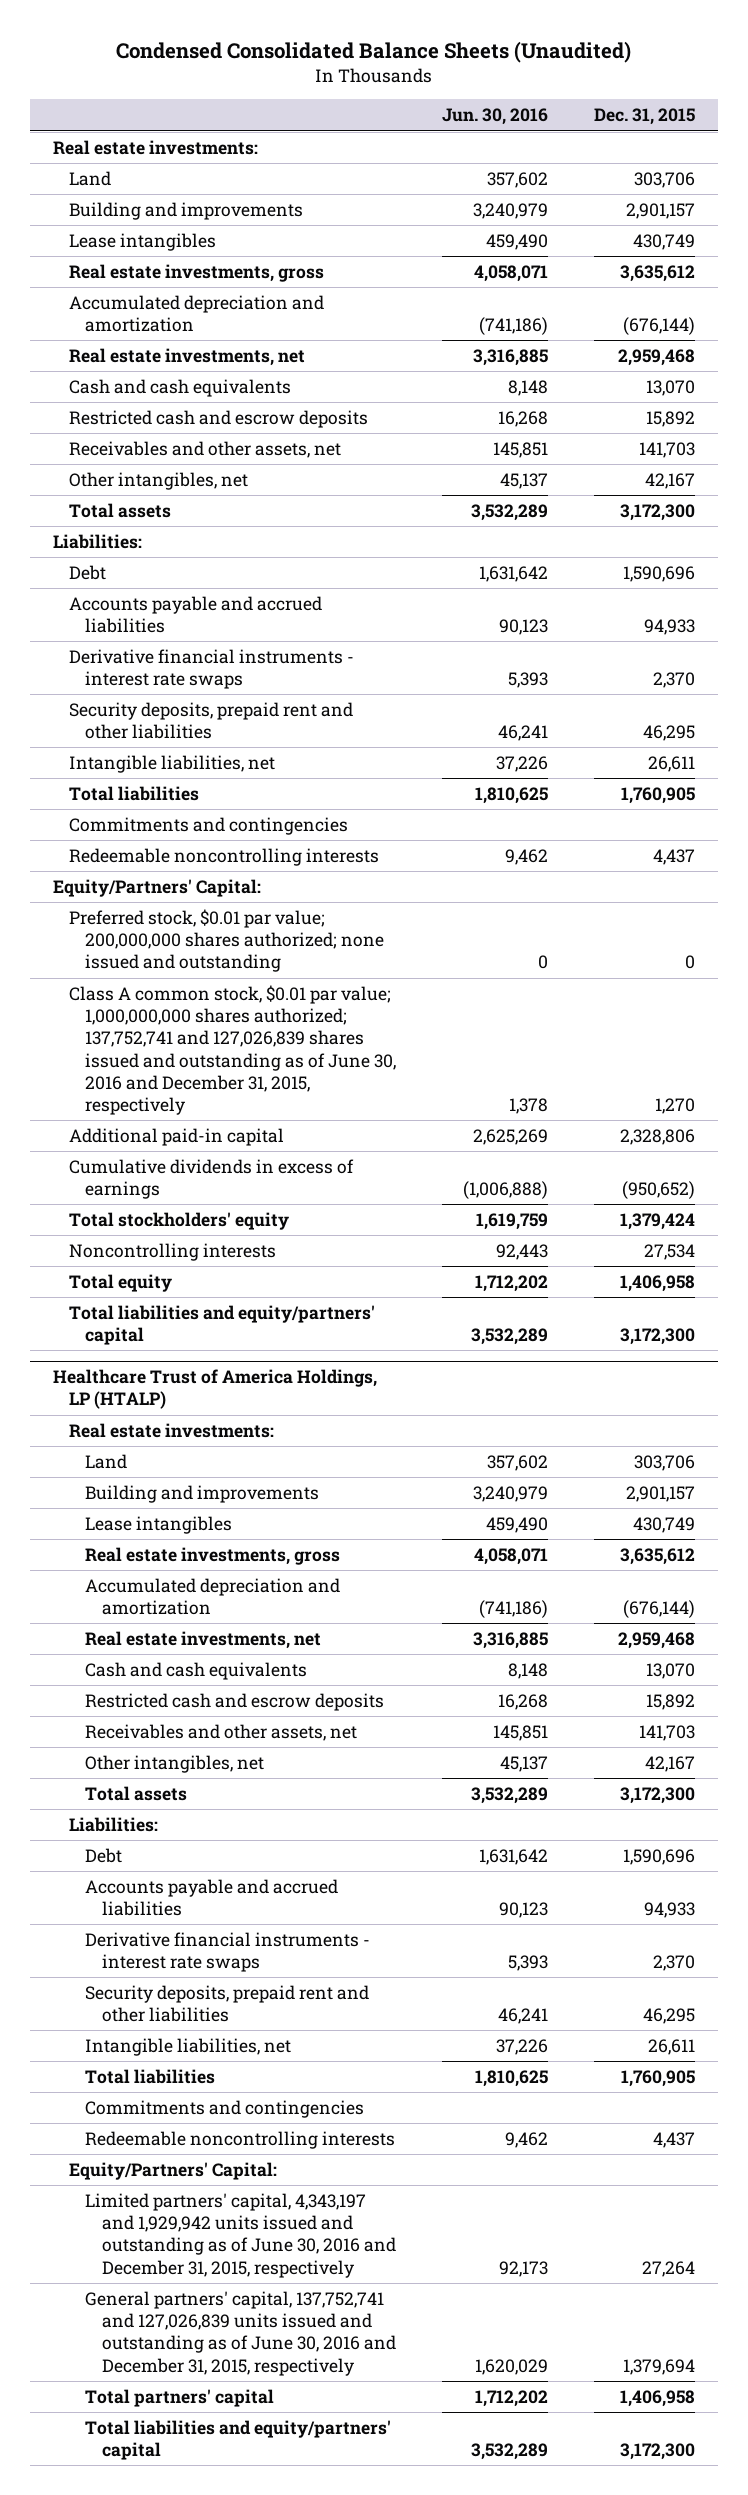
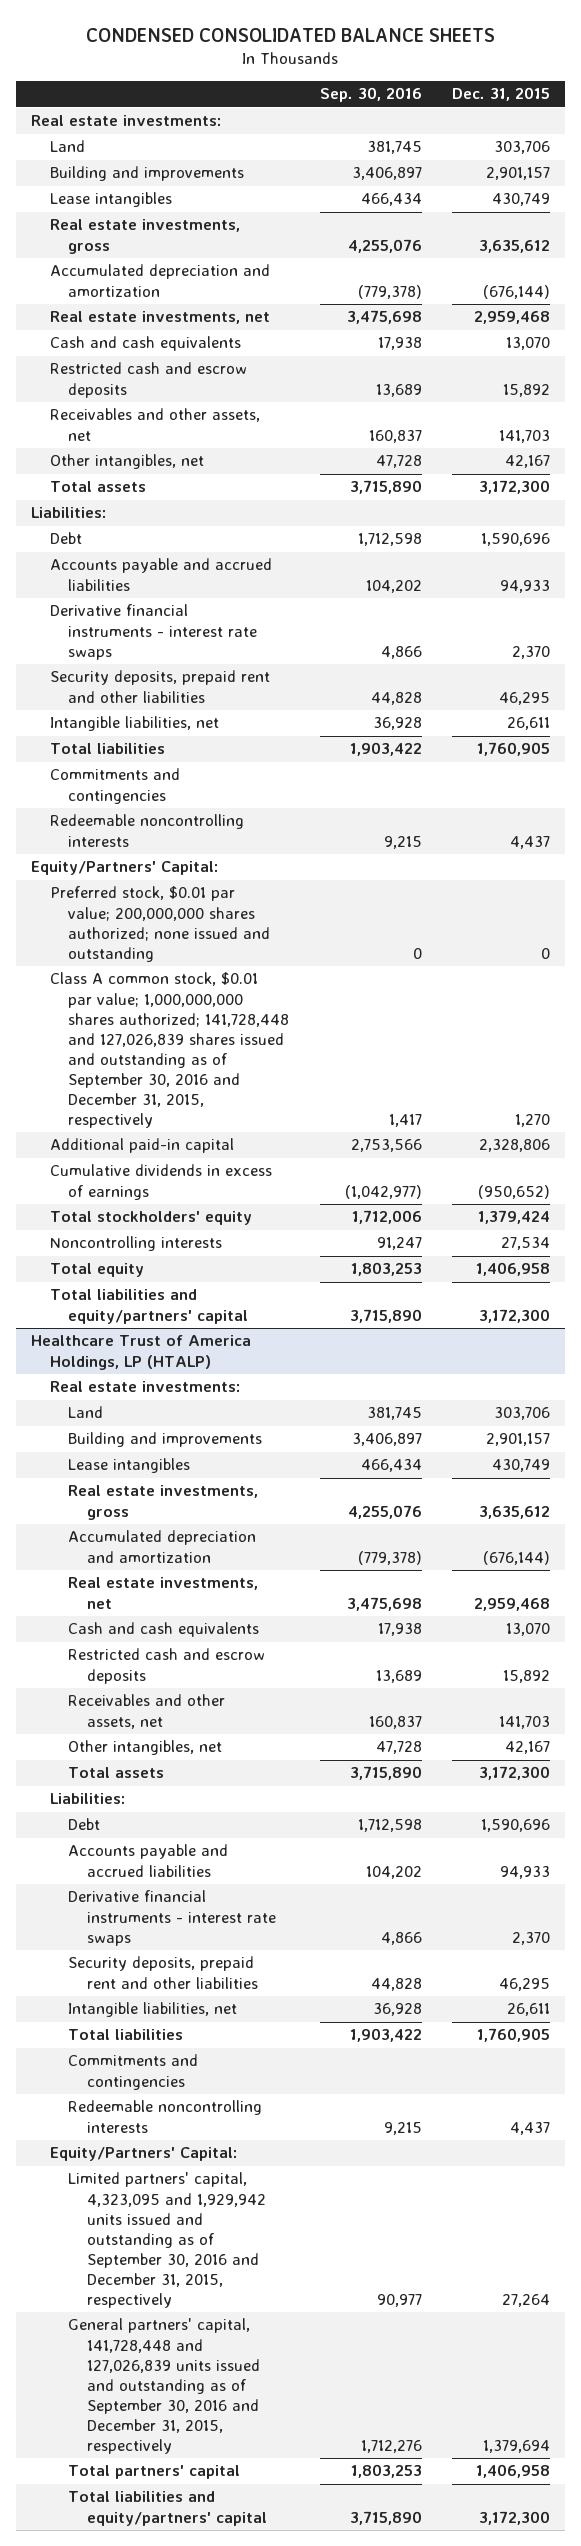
[115,40,631,63] Condensed Consolidated Balance Sheets (Unaudited) -> [86,27,496,42] CONDENSED CONSOLIDATED BALANCE SHEETS
[442,108,549,126] Jun. 30, 2016 -> none
none -> [319,87,422,103] Sep. 30, 2016
[69,984,397,1116] Class A common stock, $0.01 par value; 1,000,000,000 shares authorized; 137,752,741 and 127,026,839 shares issued and outstanding as of June 30, 2016 and December 31, 2015, respectively -> [49,972,290,1129] Class A common stock, $0.01 par value; 1,000,000,000 shares authorized; 141,728,448 and 127,026,839 shares issued and outstanding as of September 30, 2016 and December 31, 2015, respectively
[85,2192,396,2278] Limited partners' capital, 4,343,197 and 1,929,942 units issued and outstanding as of June 30, 2016 and December 31, 2015, respectively -> [68,2172,267,2309] Limited partners' capital, 4,323,095 and 1,929,942 units issued and outstanding as of September 30, 2016 and December 31, 2015, respectively
[85,2290,396,2376] General partners' capital, 137,752,741 and 127,026,839 units issued and outstanding as of June 30, 2016 and December 31, 2015, respectively -> [68,2318,261,2455] General partners' capital, 141,728,448 and 127,026,839 units issued and outstanding as of September 30, 2016 and December 31, 2015, respectively

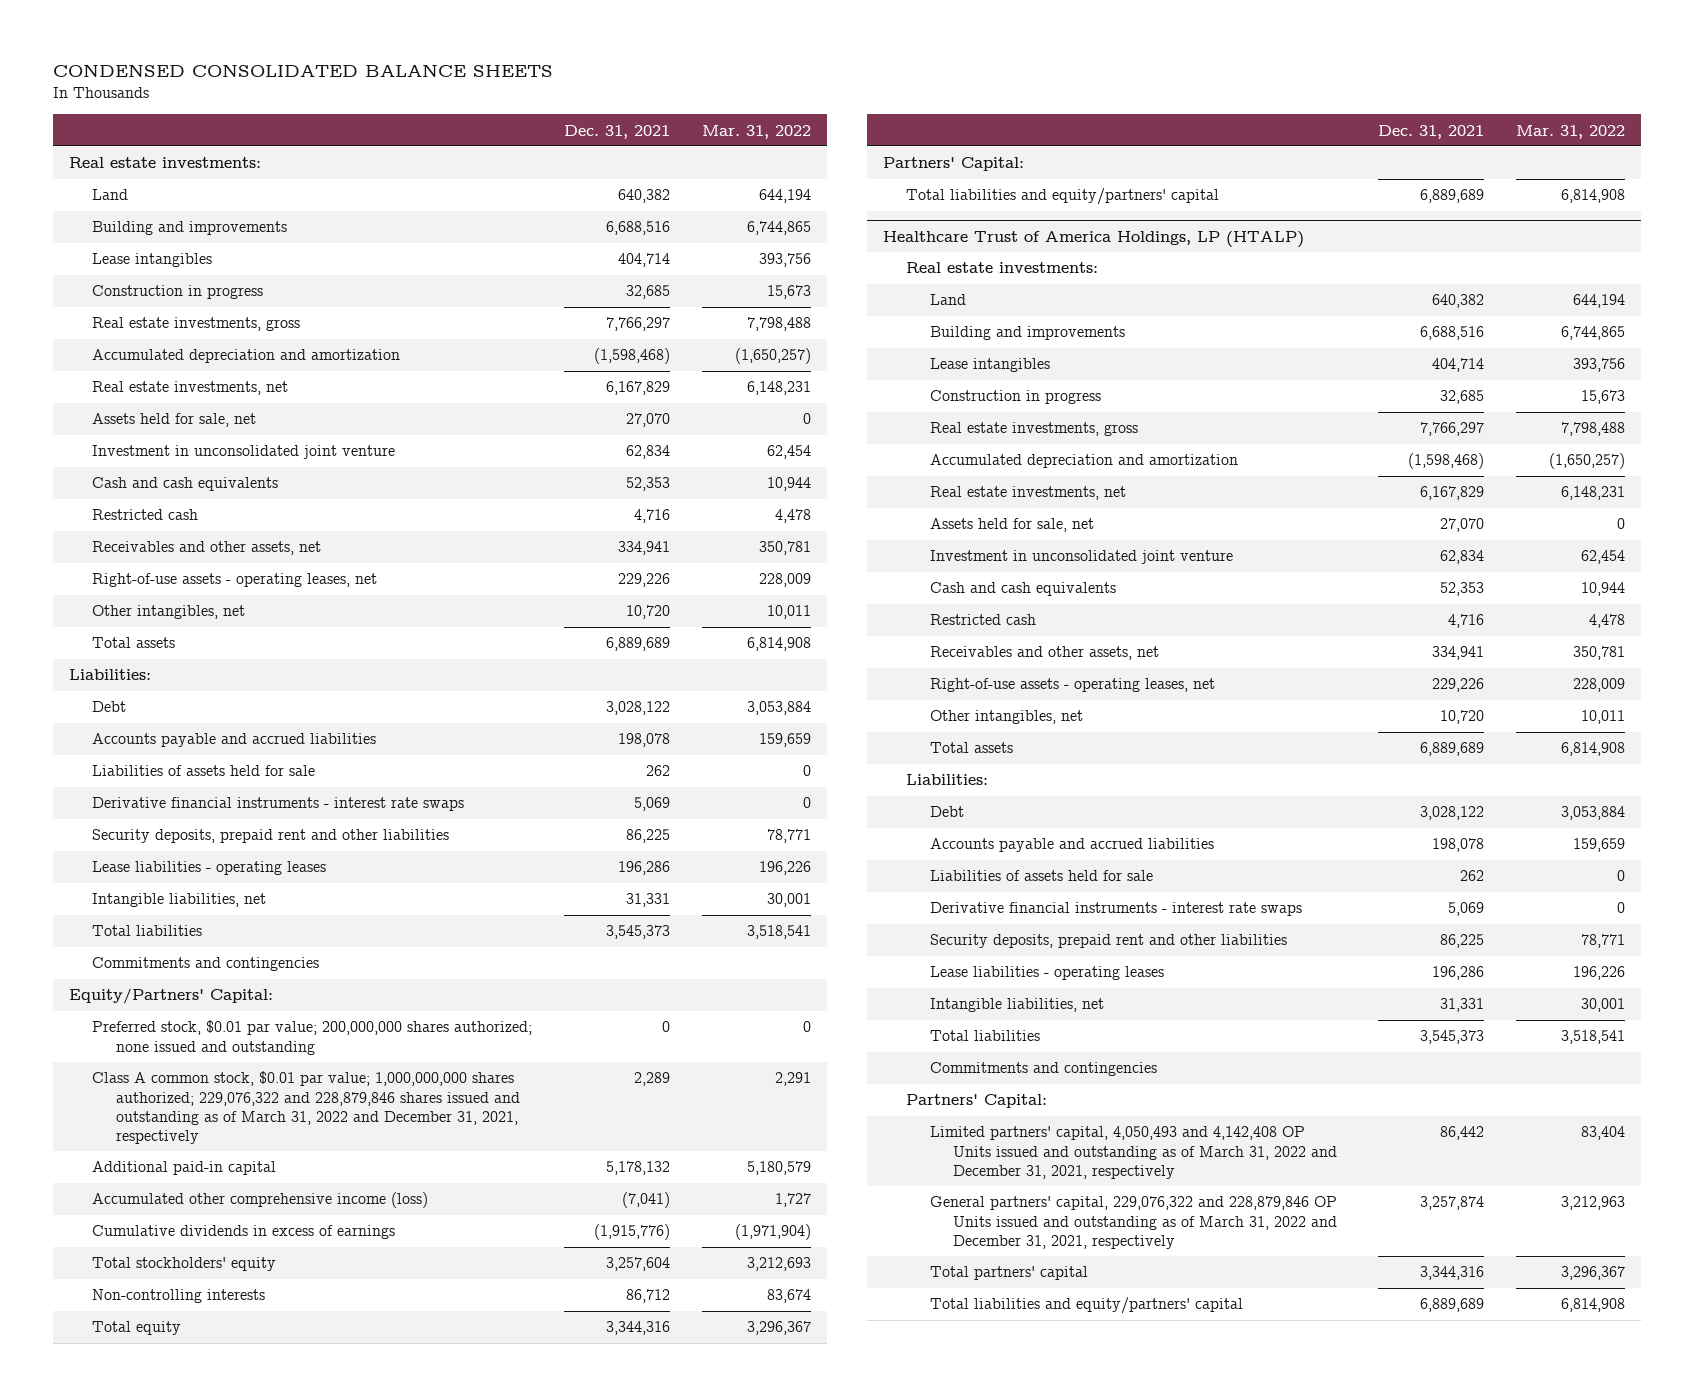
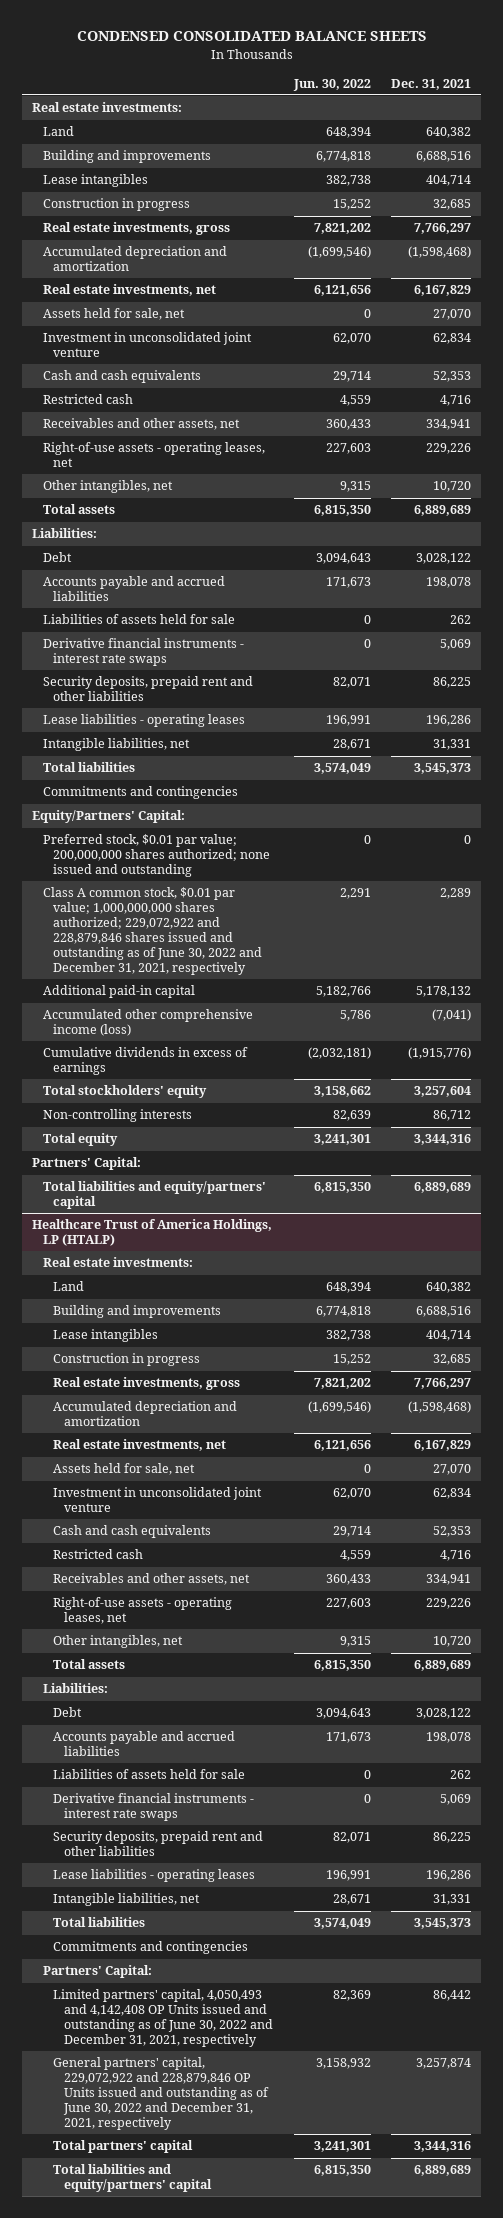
[702,124,812,139] Mar. 31, 2022 -> none
none -> [292,78,371,91] Jun. 30, 2022
[92,1071,520,1144] Class A common stock, $0.01 par value; 1,000,000,000 shares authorized; 229,076,322 and 228,879,846 shares issued and outstanding as of March 31, 2022 and December 31, 2021, respectively -> [42,887,263,975] Class A common stock, $0.01 par value; 1,000,000,000 shares authorized; 229,072,922 and 228,879,846 shares issued and outstanding as of June 30, 2022 and December 31, 2021, respectively
[929,1126,1338,1179] Limited partners' capital, 4,050,493 and 4,142,408 OP Units issued and outstanding as of March 31, 2022 and December 31, 2021, respectively -> [53,1989,274,2047] Limited partners' capital, 4,050,493 and 4,142,408 OP Units issued and outstanding as of June 30, 2022 and December 31, 2021, respectively
[929,1196,1338,1249] General partners' capital, 229,076,322 and 228,879,846 OP Units issued and outstanding as of March 31, 2022 and December 31, 2021, respectively -> [53,2057,270,2130] General partners' capital, 229,072,922 and 228,879,846 OP Units issued and outstanding as of June 30, 2022 and December 31, 2021, respectively

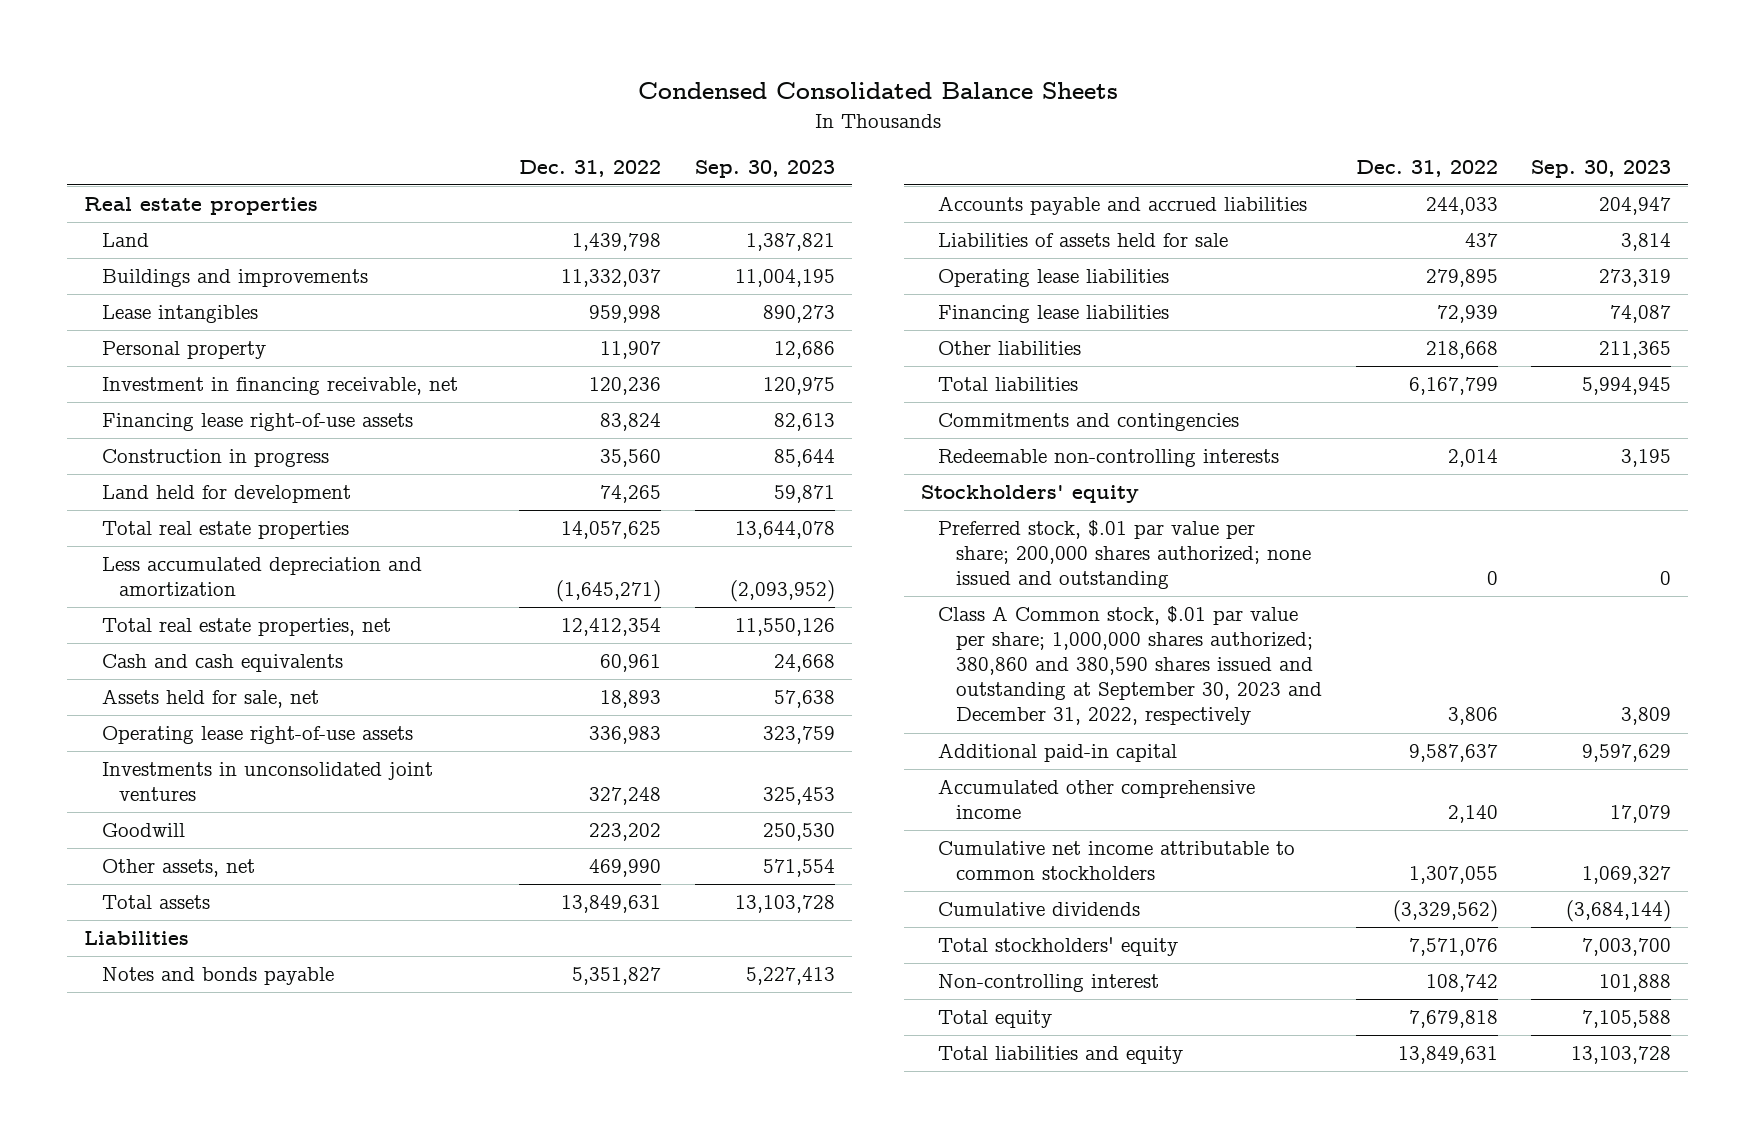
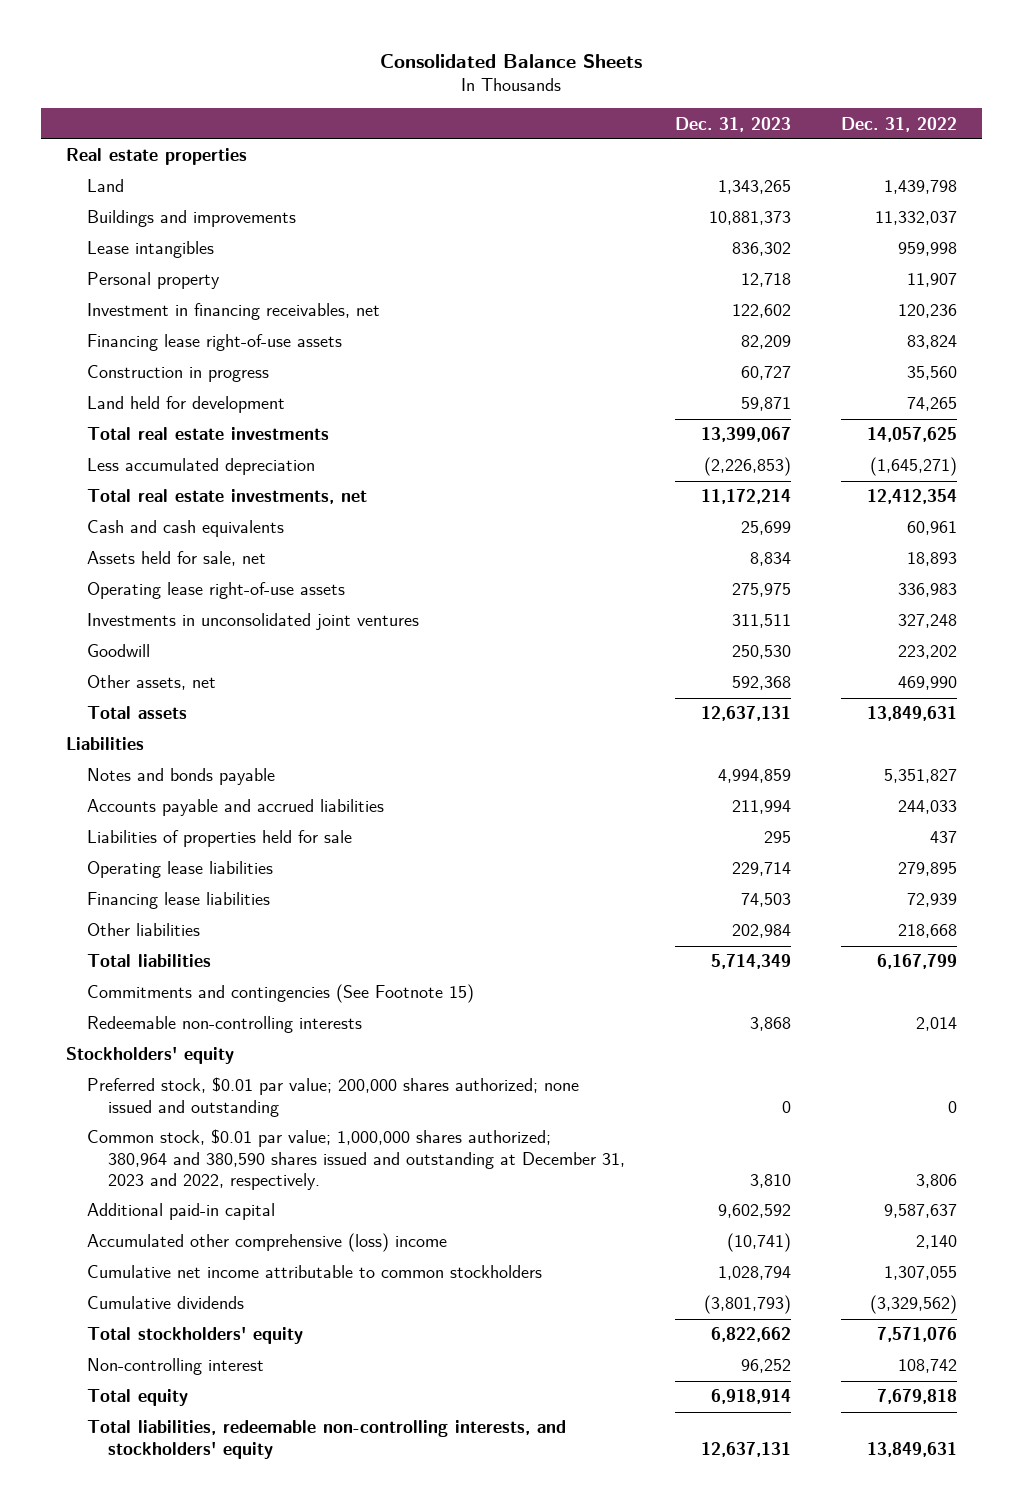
[637,82,1118,100] Condensed Consolidated Balance Sheets -> [380,53,643,68] Consolidated Balance Sheets
[694,159,835,178] Sep. 30, 2023 -> none
none -> [674,116,791,132] Dec. 31, 2023
[101,377,458,396] Investment in financing receivable, net -> [86,303,380,321] Investment in financing receivables, net
[101,521,349,540] Total real estate properties -> [86,427,329,441] Total real estate investments
[101,557,422,598] Less accumulated depreciation and amortization -> [86,458,315,476] Less accumulated depreciation
[101,618,391,637] Total real estate properties, net -> [86,489,367,505] Total real estate investments, net
[938,233,1229,248] Liabilities of assets held for sale -> [86,830,352,848] Liabilities of properties held for sale
[938,413,1240,432] Commitments and contingencies -> [86,984,474,1004] Commitments and contingencies (See Footnote 15)
[938,520,1311,590] Preferred stock, $.01 par value per share; 200,000 shares authorized; none issued and outstanding -> [86,1077,579,1117] Preferred stock, $0.01 par value; 200,000 shares authorized; none issued and outstanding
[938,606,1322,726] Class A Common stock, $.01 par value per share; 1,000,000 shares authorized; 380,860 and 380,590 shares issued and outstanding at September 30, 2023 and December 31, 2022, respectively -> [86,1129,625,1190] Common stock, $0.01 par value; 1,000,000 shares authorized; 380,964 and 380,590 shares issued and outstanding at December 31, 2023 and 2022, respectively.
[938,779,1256,820] Accumulated other comprehensive income -> [86,1233,447,1253] Accumulated other comprehensive (loss) income
[938,1046,1184,1065] Total liabilities and equity -> [86,1420,566,1459] Total liabilities, redeemable non-controlling interests, and stockholders' equity

